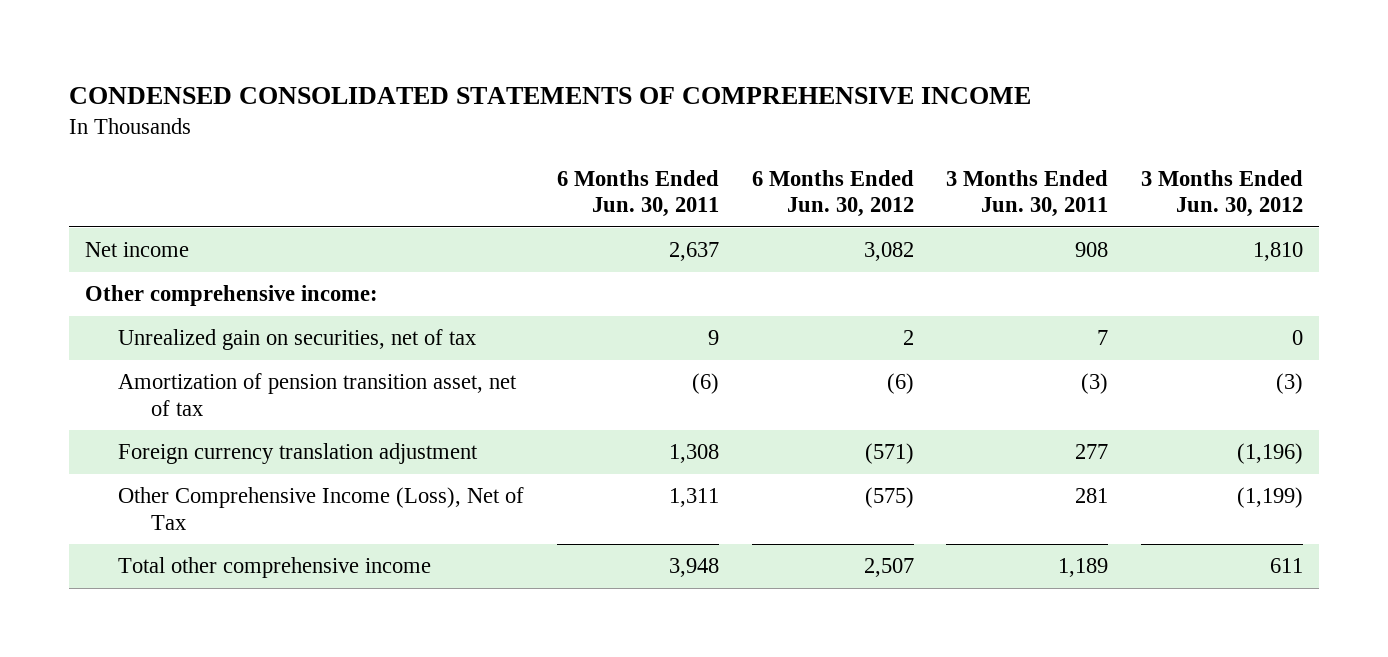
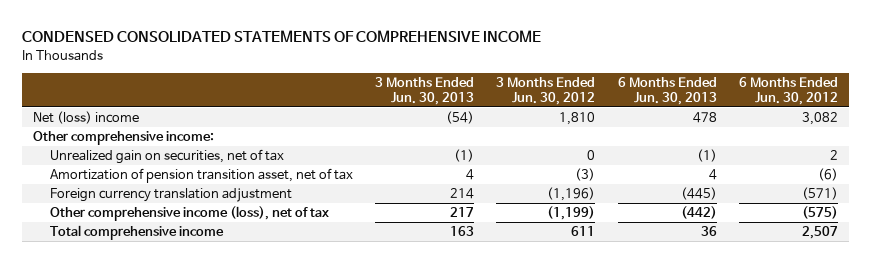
[556,169,719,218] 6 Months Ended Jun. 30, 2011 -> none
[946,169,1109,218] 3 Months Ended Jun. 30, 2011 -> none
none -> [374,77,474,106] 3 Months Ended Jun. 30, 2013
none -> [617,77,717,106] 6 Months Ended Jun. 30, 2013
[85,242,190,258] Net income -> [32,111,139,125] Net (loss) income
[118,487,525,530] Other Comprehensive Income (Loss), Net of Tax -> [49,206,329,222] Other comprehensive income (loss), net of tax
[118,557,432,579] Total other comprehensive income -> [49,225,224,241] Total comprehensive income

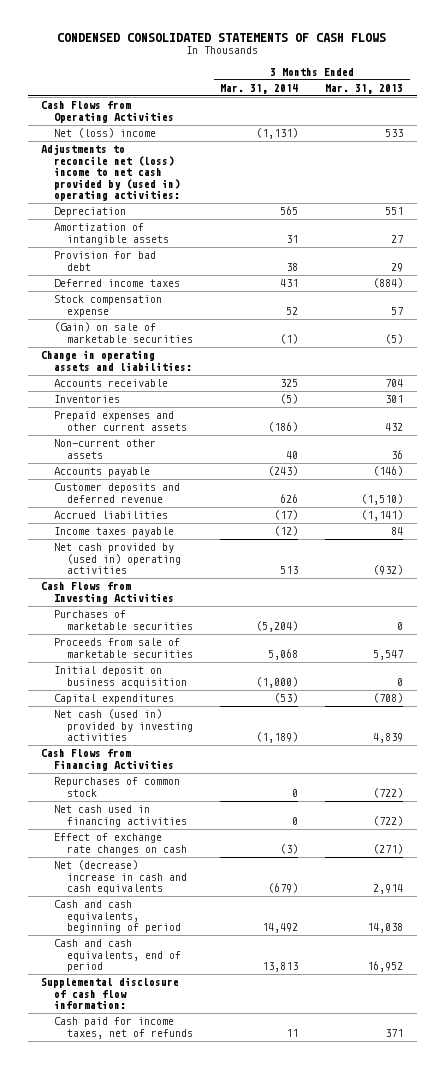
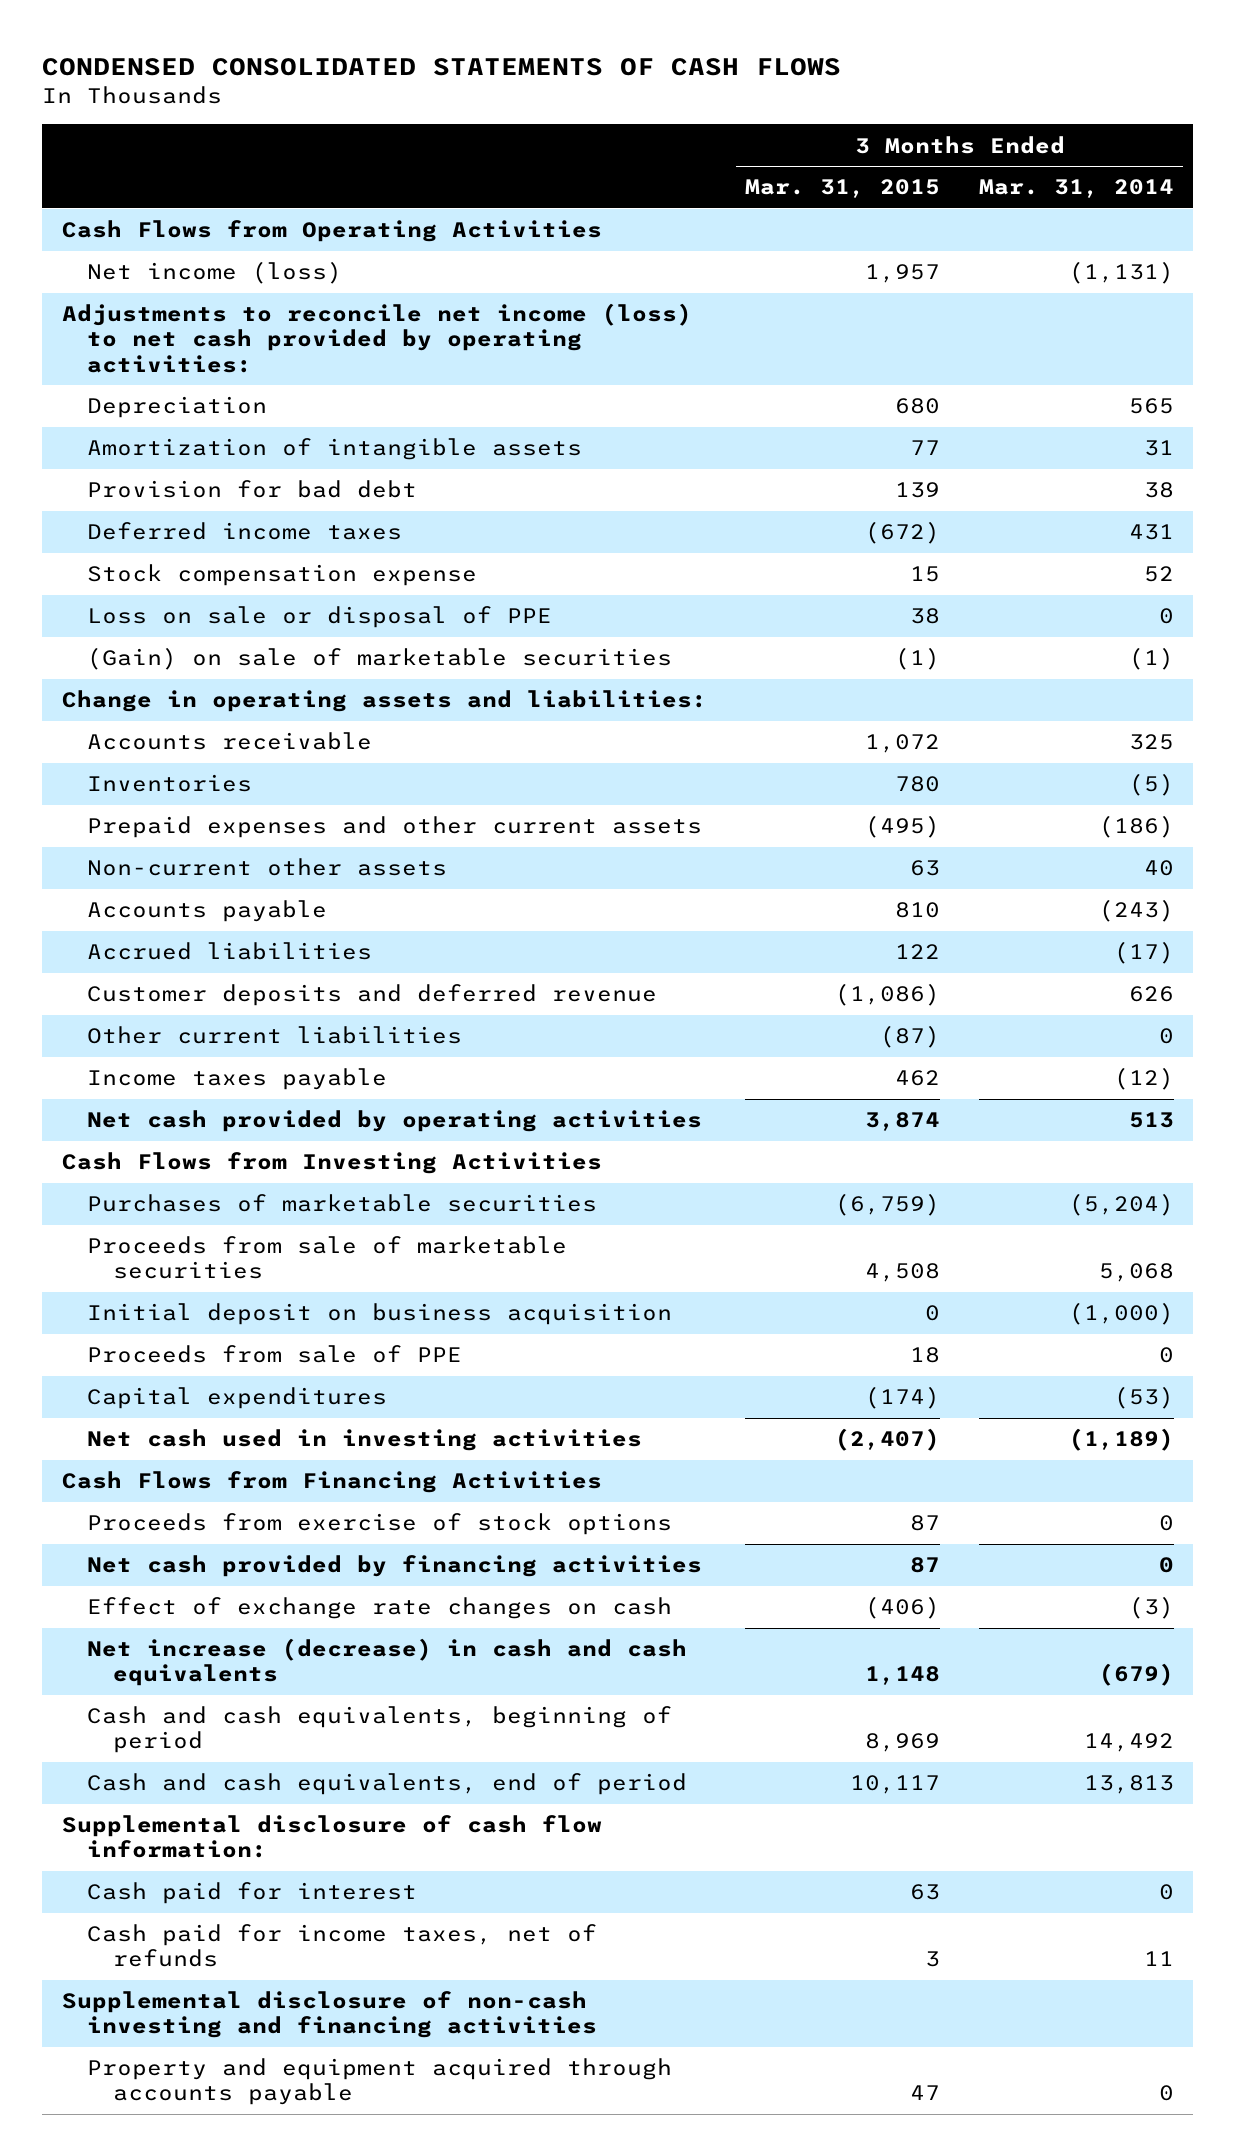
[325,83,404,94] Mar. 31, 2013 -> none
none -> [745,179,941,199] Mar. 31, 2015
[54,128,157,139] Net (loss) income -> [87,261,343,285] Net income (loss)
[41,144,181,202] Adjustments to reconcile net (loss) income to net cash provided by (used in) operating activities: -> [61,303,692,373] Adjustments to reconcile net income (loss) to net cash provided by operating activities:
none -> [87,606,553,629] Loss on sale or disposal of PPE
[54,483,181,503] Customer deposits and deferred revenue -> [87,984,658,1007] Customer deposits and deferred revenue
none -> [87,1026,463,1045] Other current liabilities
[54,543,182,575] Net cash provided by (used in) operating activities -> [87,1110,703,1133] Net cash provided by operating activities
none -> [87,1345,463,1364] Proceeds from sale of PPE
[54,709,194,742] Net cash (used in) provided by investing activities -> [87,1429,643,1452] Net cash used in investing activities
[54,777,181,797] Repurchases of common stock -> none
none -> [87,1513,673,1536] Proceeds from exercise of stock options
[54,805,188,827] Net cash used in financing activities -> [87,1555,703,1578] Net cash provided by financing activities
[54,860,188,895] Net (decrease) increase in cash and cash equivalents -> [87,1638,688,1687] Net increase (decrease) in cash and cash equivalents
none -> [87,1882,418,1905] Cash paid for interest
none -> [61,1991,598,2039] Supplemental disclosure of non-cash investing and financing activities
none -> [87,2058,673,2106] Property and equipment acquired through accounts payable

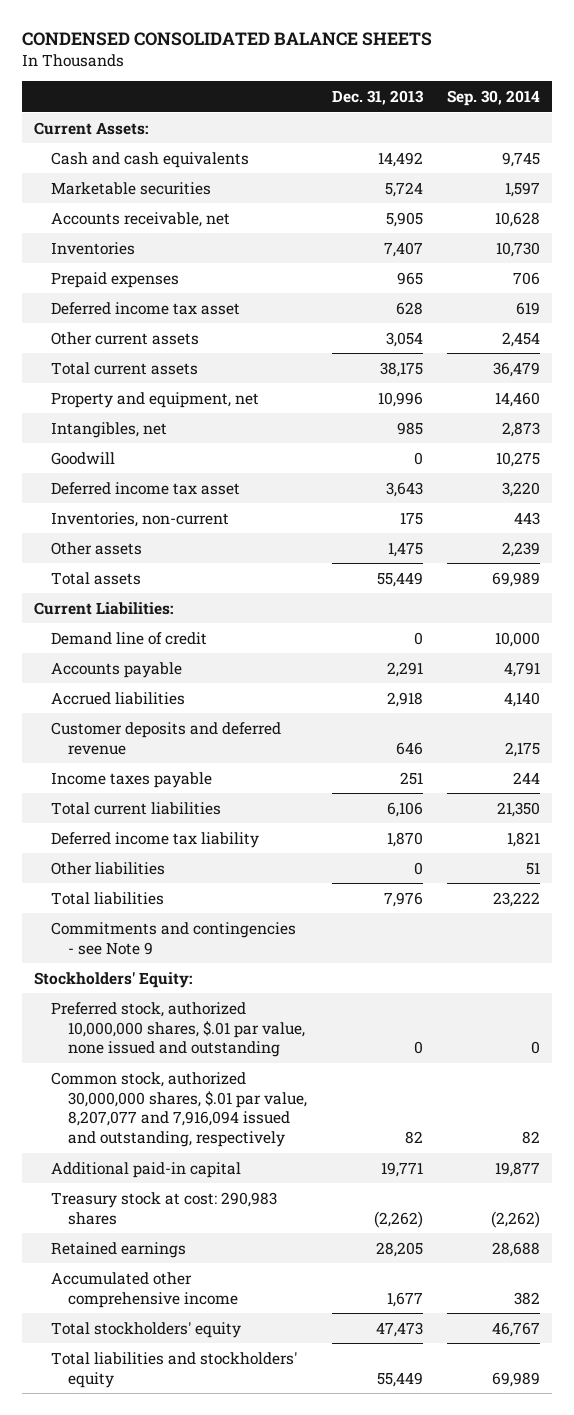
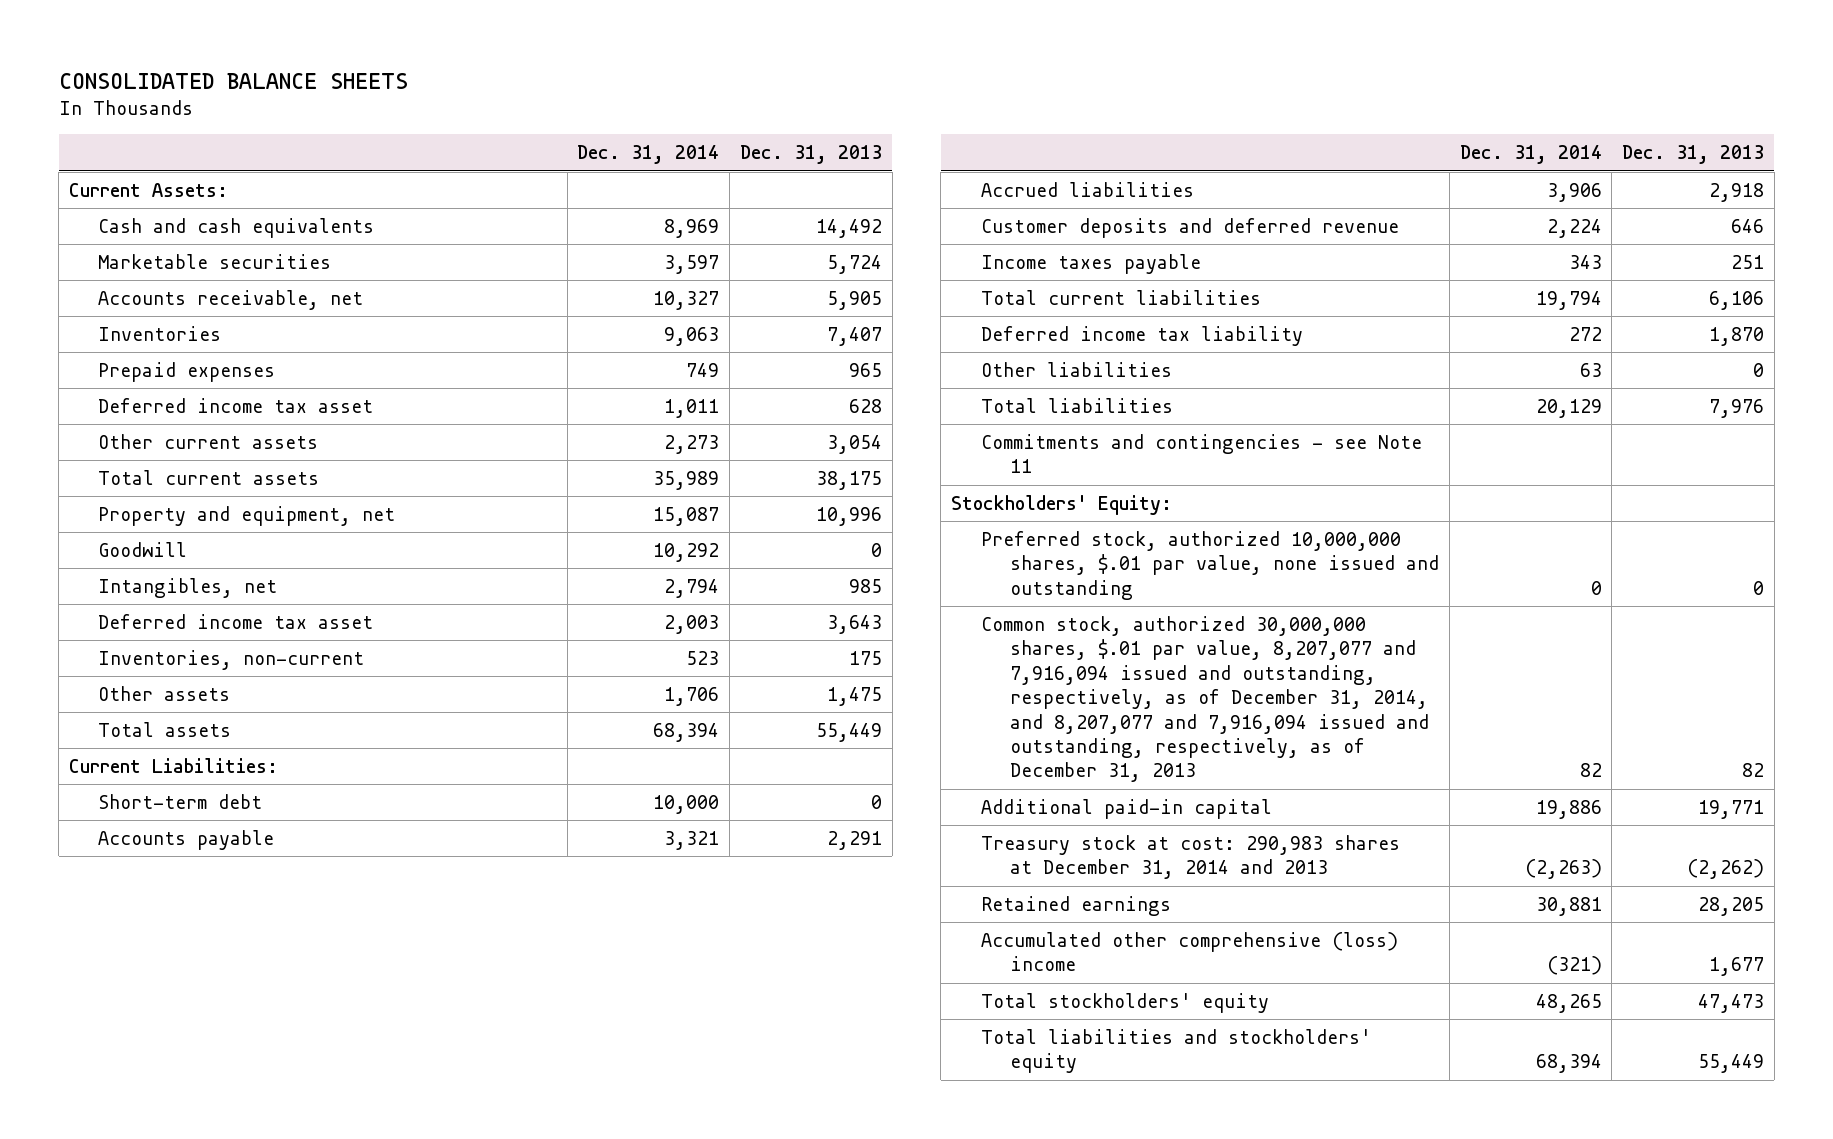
[21,32,432,47] CONDENSED CONSOLIDATED BALANCE SHEETS -> [58,72,408,89] CONSOLIDATED BALANCE SHEETS
[447,90,541,107] Sep. 30, 2014 -> none
none -> [577,145,720,165] Dec. 31, 2014
[50,421,167,438] Intangibles, net -> [98,577,278,598] Intangibles, net
[50,631,207,645] Demand line of credit -> none
none -> [98,793,263,809] Short-term debt
[50,921,296,955] Commitments and contingencies - see Note 9 -> [980,433,1422,474] Commitments and contingencies - see Note 11
[50,1071,308,1148] Common stock, authorized 30,000,000 shares, $.01 par value, 8,207,077 and 7,916,094 issued and outstanding, respectively -> [980,615,1430,783] Common stock, authorized 30,000,000 shares, $.01 par value, 8,207,077 and 7,916,094 issued and outstanding, respectively, as of December 31, 2014, and 8,207,077 and 7,916,094 issued and outstanding, respectively, as of December 31, 2013
[50,1191,277,1225] Treasury stock at cost: 290,983 shares -> [980,834,1400,880] Treasury stock at cost: 290,983 shares at December 31, 2014 and 2013
[50,1271,239,1308] Accumulated other comprehensive income -> [980,931,1398,972] Accumulated other comprehensive (loss) income

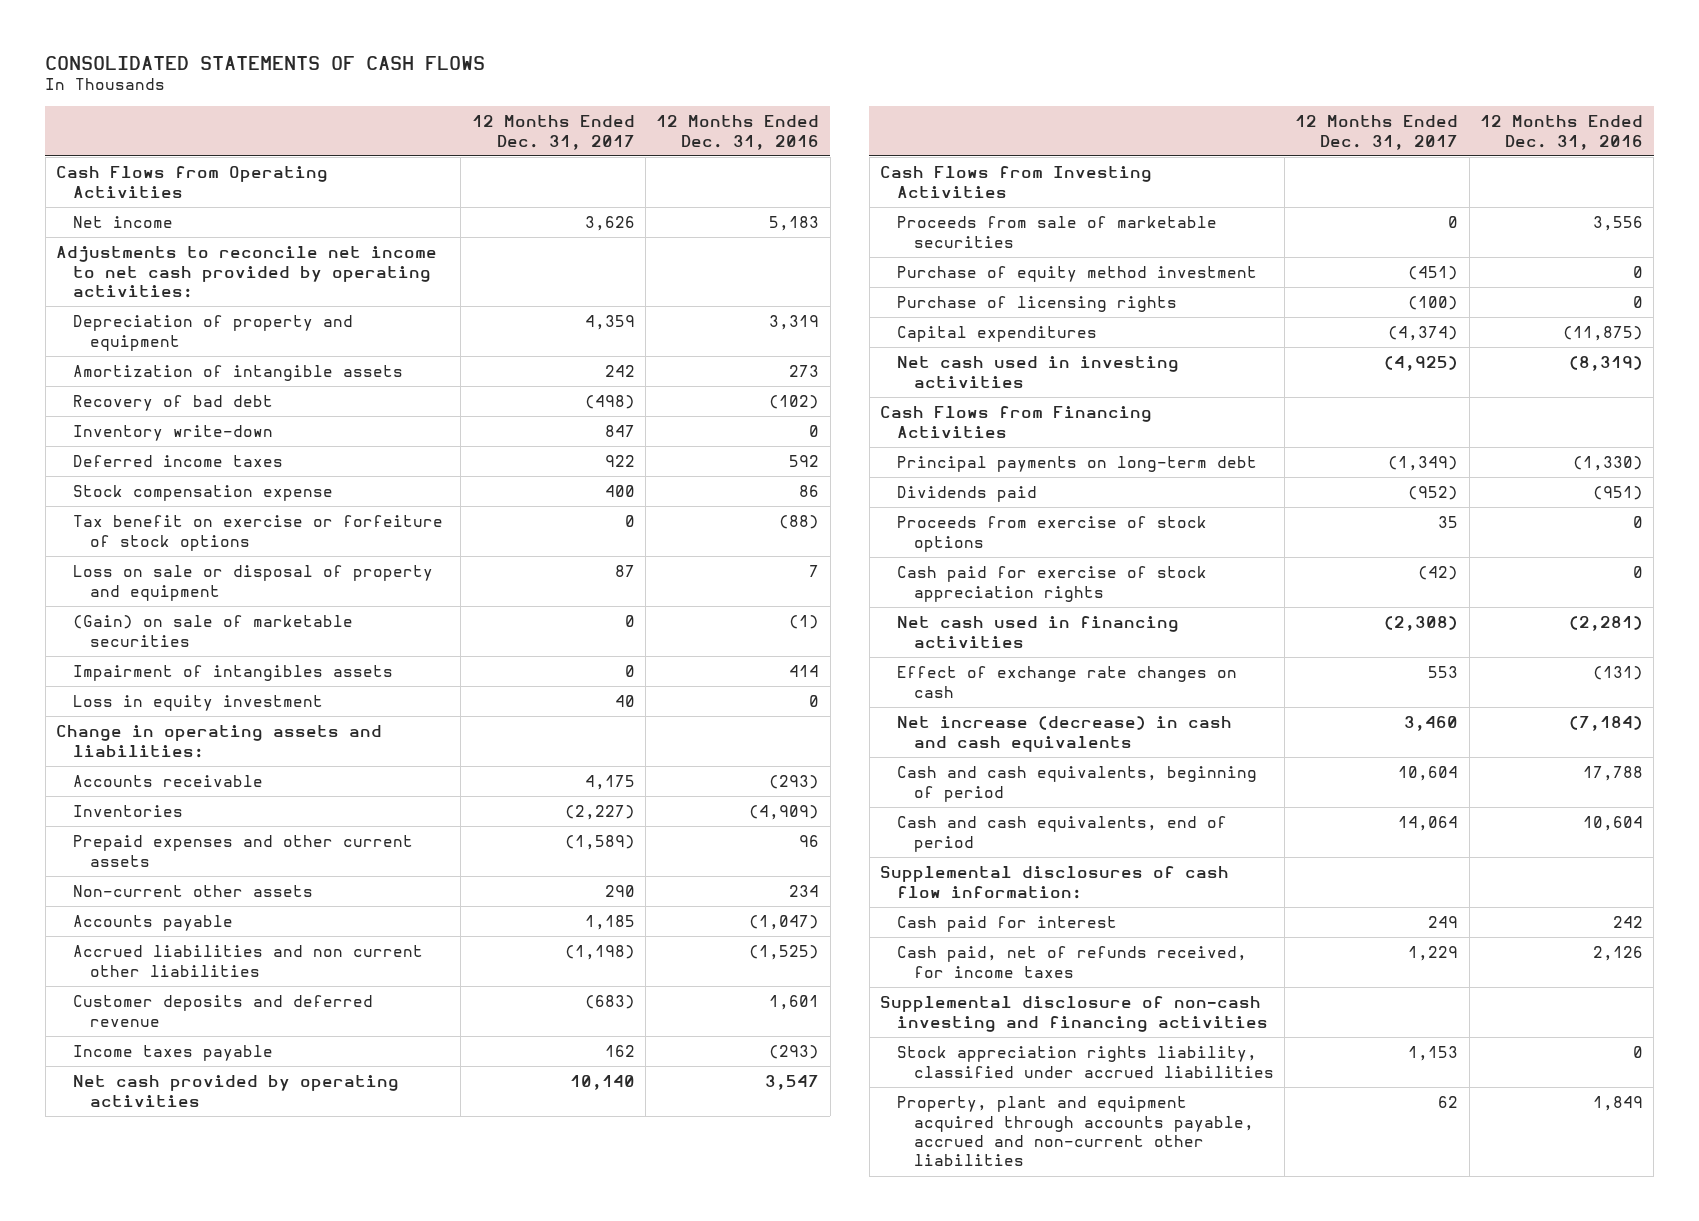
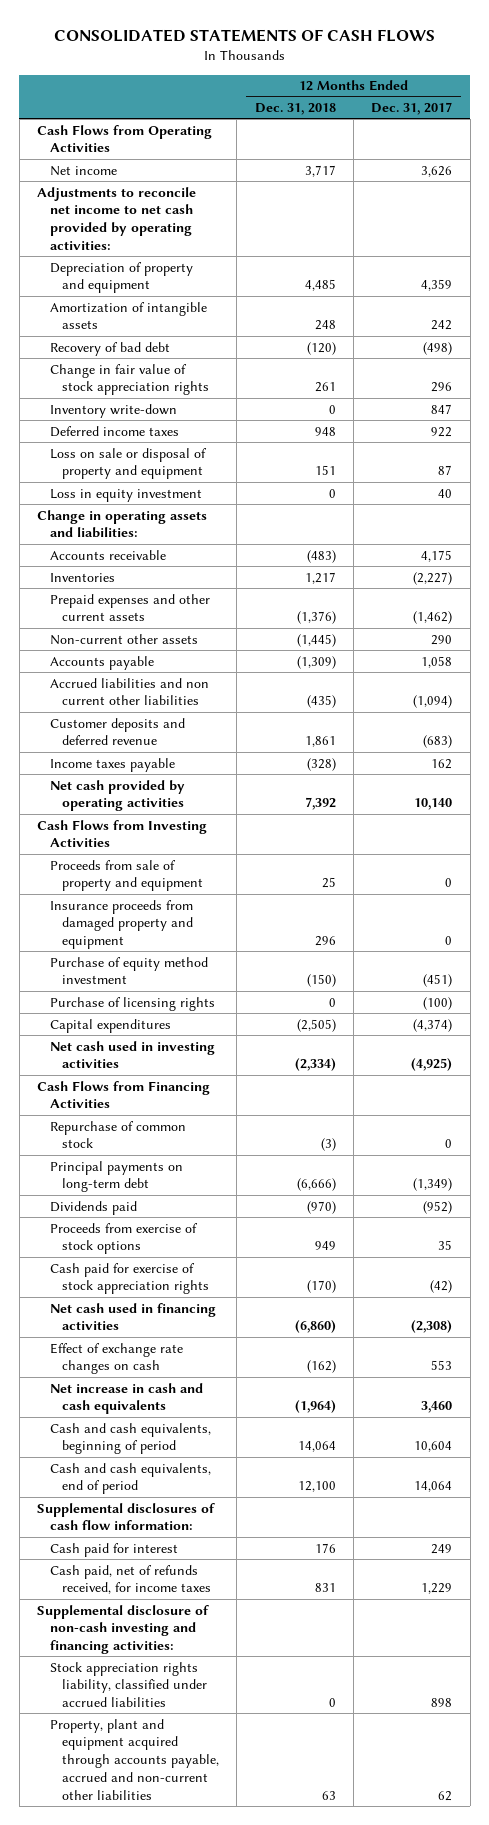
[656,115,820,150] 12 Months Ended Dec. 31, 2016 -> none
none -> [254,103,336,116] Dec. 31, 2018
none -> [49,363,210,396] Change in fair value of stock appreciation rights
[73,485,334,502] Stock compensation expense -> none
[73,515,444,551] Tax benefit on exercise or forfeiture of stock options -> none
[73,615,354,647] (Gain) on sale of marketable securities -> none
[73,665,394,682] Impairment of intangibles assets -> none
[564,835,635,851] (1,589) -> [413,611,453,625] (1,462)
[584,915,635,931] 1,185 -> [421,655,453,668] 1,058
[564,945,635,961] (1,198) -> [413,695,453,709] (1,094)
[896,216,1217,248] Proceeds from sale of marketable securities -> none
none -> [49,859,204,892] Proceeds from sale of property and equipment
none -> [49,899,194,950] Insurance proceeds from damaged property and equipment
none -> [49,1120,186,1149] Repurchase of common stock
[896,716,1232,752] Net increase (decrease) in cash and cash equivalents -> [49,1382,203,1415] Net increase in cash and cash equivalents
[879,996,1268,1032] Supplemental disclosure of non-cash investing and financing activities -> [37,1604,210,1655] Supplemental disclosure of non-cash investing and financing activities:
[1408,1046,1459,1062] 1,153 -> [431,1698,453,1708] 898

